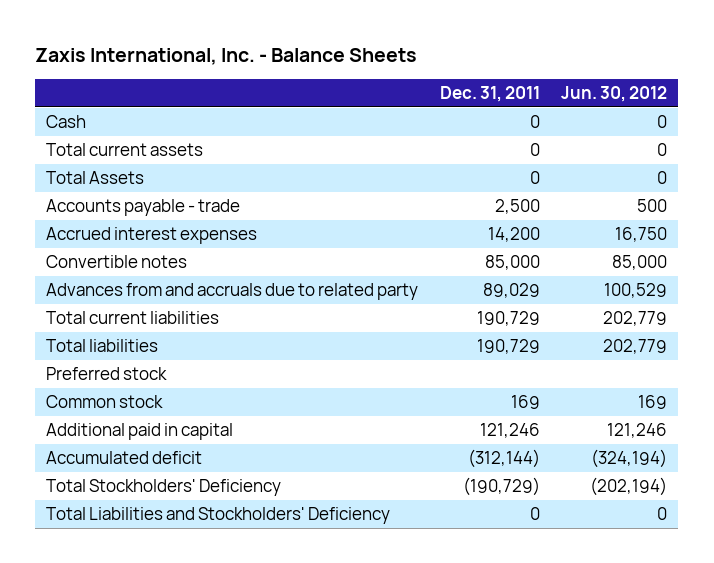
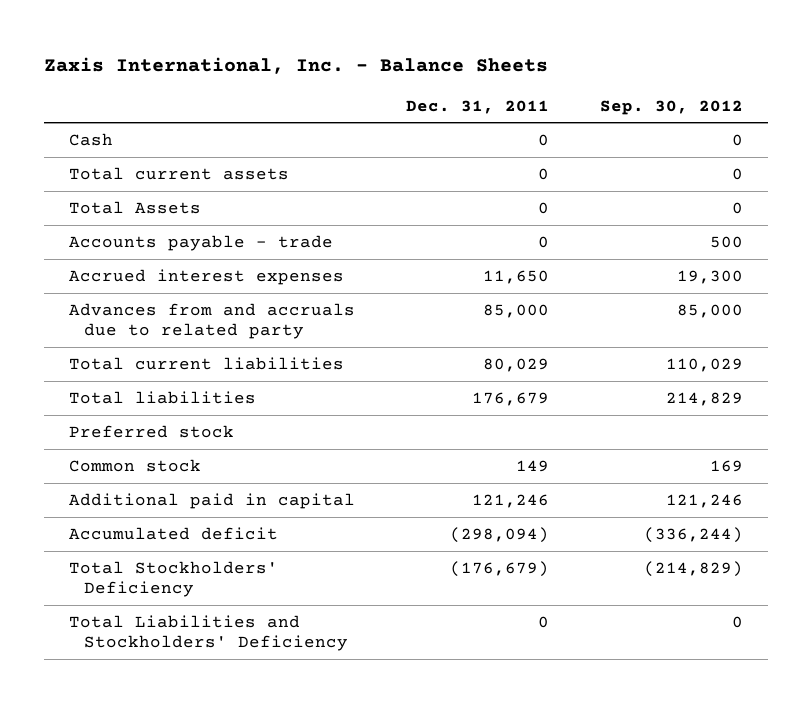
[561,86,668,103] Jun. 30, 2012 -> none
none -> [600,99,744,115] Sep. 30, 2012
[46,255,188,269] Convertible notes -> none
[494,199,540,215] 2,500 -> [538,235,550,248] 0
[487,227,540,243] 14,200 -> [483,269,550,284] 11,650
[482,283,540,299] 89,029 -> [483,303,550,318] 85,000
[476,311,540,327] 190,729 -> [483,357,550,372] 80,029
[476,339,540,355] 190,729 -> [472,391,550,406] 176,679
[510,395,540,410] 169 -> [516,459,550,472] 149
[467,449,540,469] (312,144) -> [450,526,550,543] (298,094)
[462,477,540,497] (190,729) -> [450,560,550,577] (176,679)

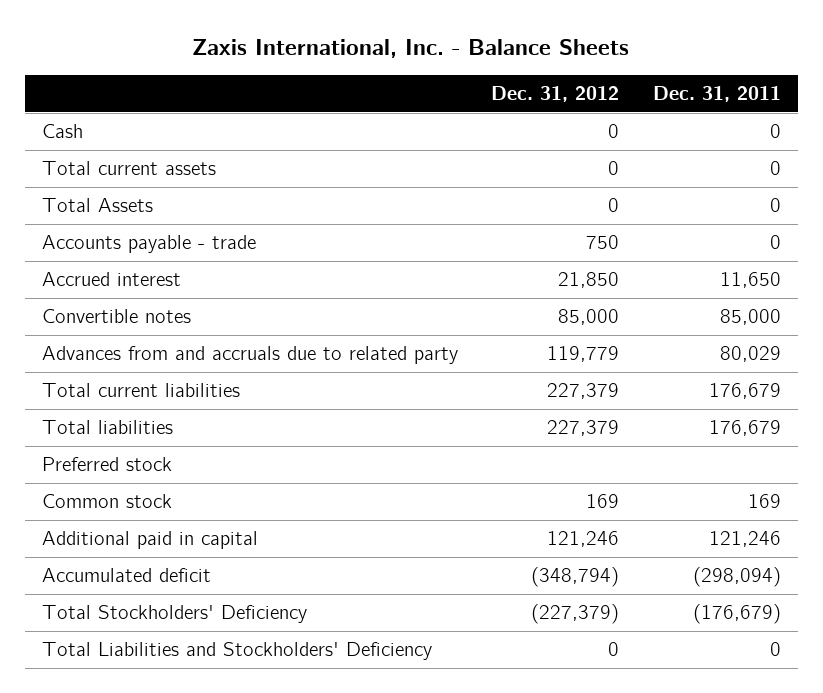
[600,99,744,115] Sep. 30, 2012 -> none
none -> [491,85,620,102] Dec. 31, 2012
[69,268,345,285] Accrued interest expenses -> [41,272,181,287] Accrued interest
none -> [41,309,191,324] Convertible notes
[483,303,550,318] 85,000 -> [720,346,782,363] 80,029
[483,357,550,372] 80,029 -> [709,383,782,400] 176,679
[516,459,550,472] 149 -> [748,494,782,509] 169

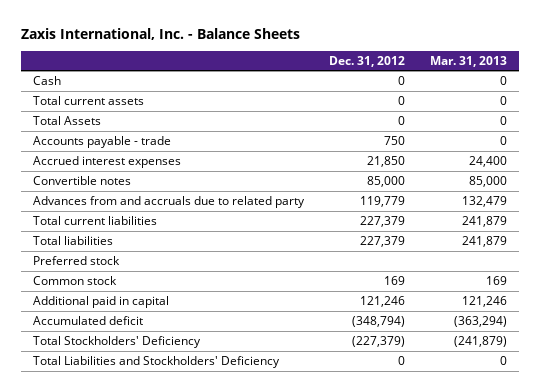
[653,85,782,102] Dec. 31, 2011 -> none
none -> [429,55,507,67] Mar. 31, 2013
[41,272,181,287] Accrued interest -> [32,156,181,169] Accrued interest expenses

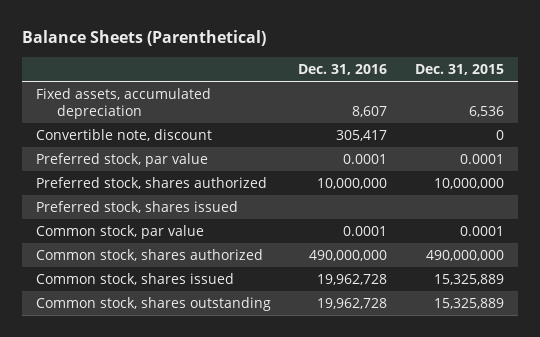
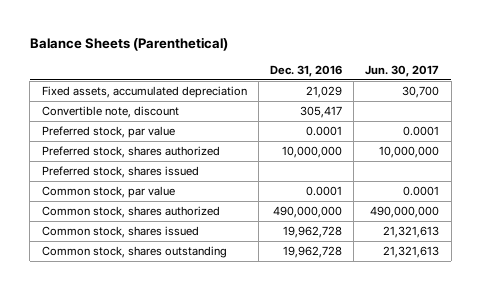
[414,64,504,76] Dec. 31, 2015 -> none
none -> [365,64,440,77] Jun. 30, 2017
[352,105,388,117] 8,607 -> [306,86,343,99] 21,029

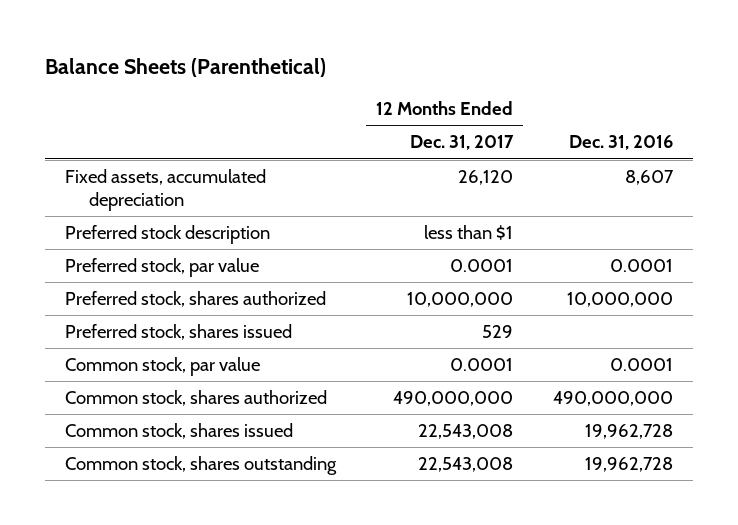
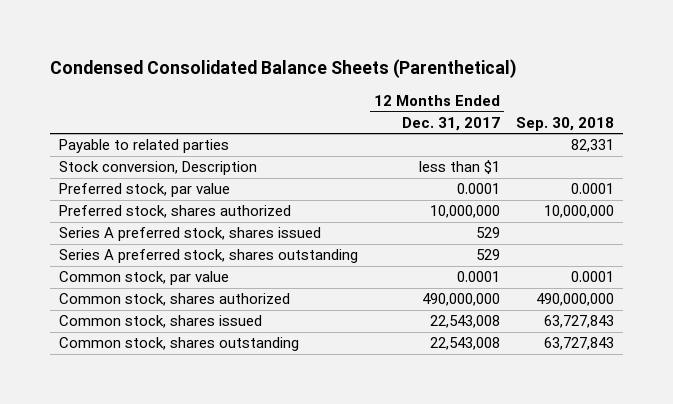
[44,57,326,77] Balance Sheets (Parenthetical) -> [50,58,518,78] Condensed Consolidated Balance Sheets (Parenthetical)
[569,135,674,151] Dec. 31, 2016 -> none
none -> [516,116,615,131] Sep. 30, 2018
[64,169,266,211] Fixed assets, accumulated depreciation -> none
none -> [58,139,229,154] Payable to related parties
[64,225,270,245] Preferred stock description -> [58,161,257,176] Stock conversion, Description
[64,324,292,341] Preferred stock, shares issued -> [58,227,321,242] Series A preferred stock, shares issued
none -> [58,249,358,264] Series A preferred stock, shares outstanding

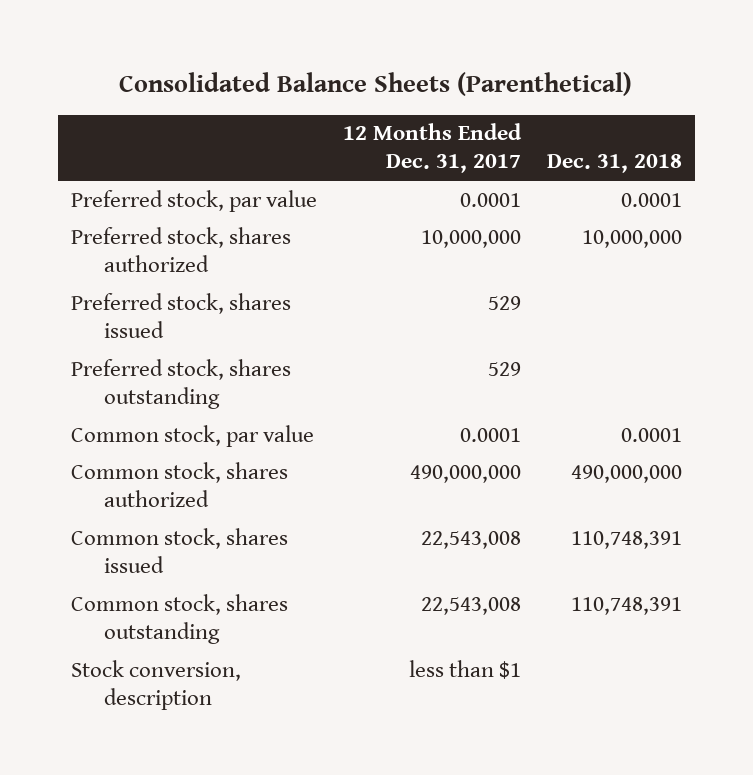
[50,58,518,78] Condensed Consolidated Balance Sheets (Parenthetical) -> [119,72,633,97] Consolidated Balance Sheets (Parenthetical)
[516,116,615,131] Sep. 30, 2018 -> none
none -> [547,154,683,174] Dec. 31, 2018
[58,139,229,154] Payable to related parties -> none
[58,161,257,176] Stock conversion, Description -> none
[58,227,321,242] Series A preferred stock, shares issued -> [70,292,291,338] Preferred stock, shares issued
[58,249,358,264] Series A preferred stock, shares outstanding -> [70,358,291,409] Preferred stock, shares outstanding
none -> [70,659,241,710] Stock conversion, description

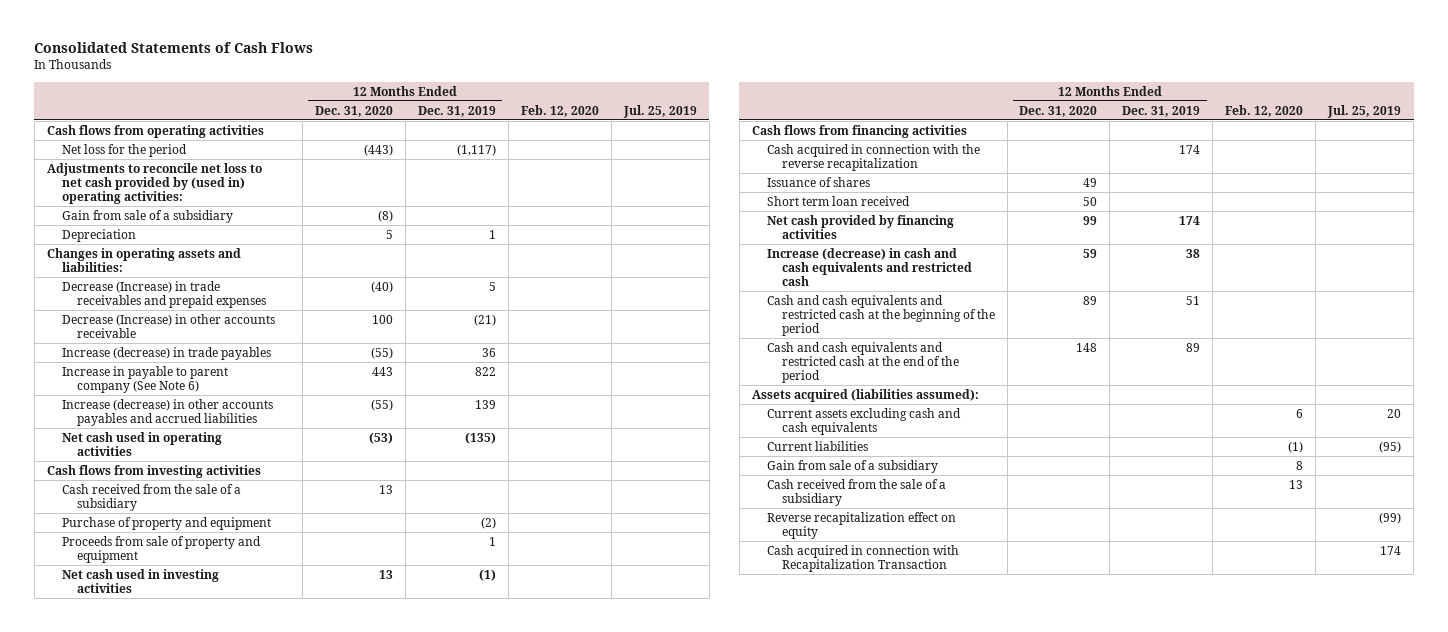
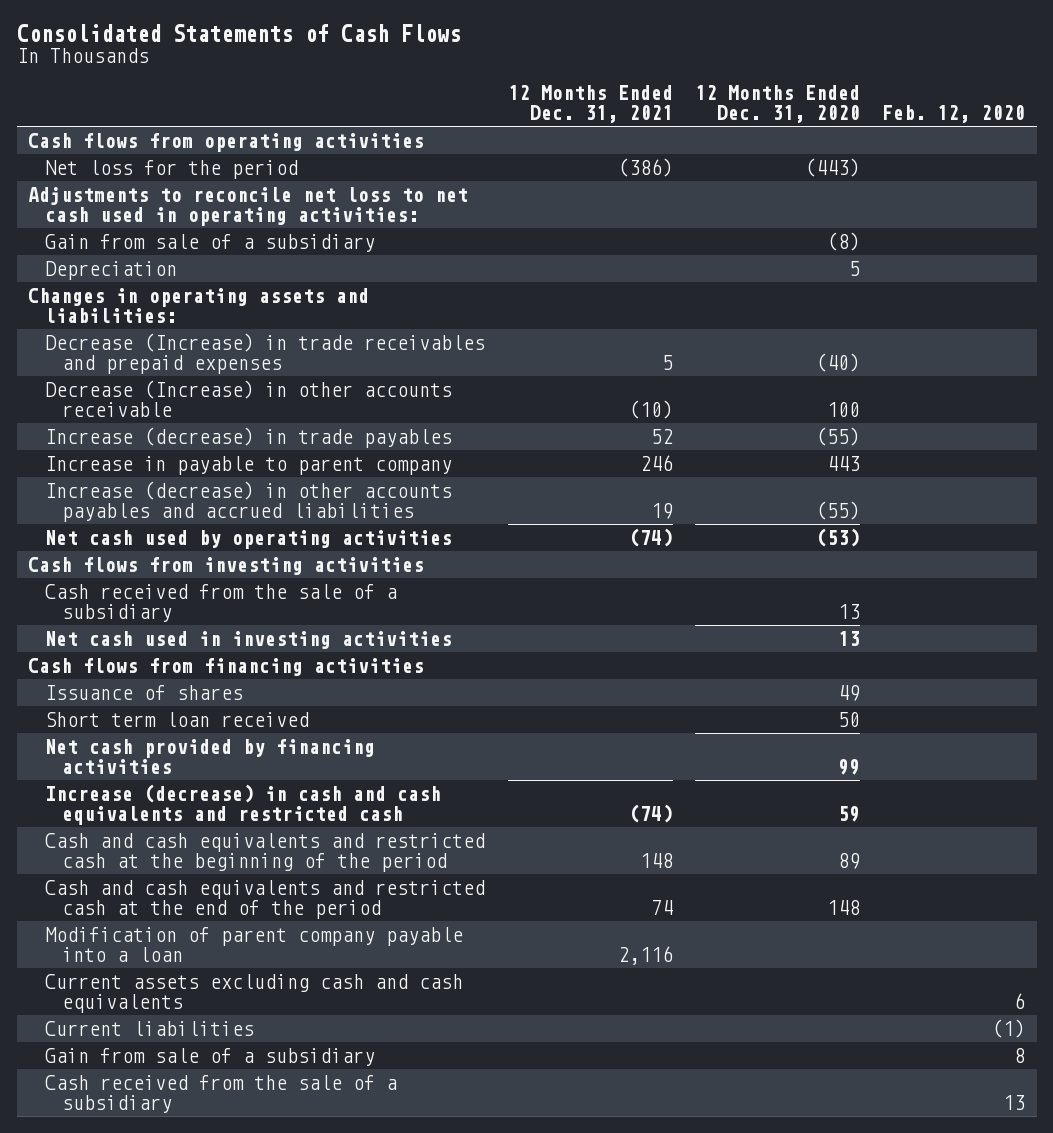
[417,105,496,117] Dec. 31, 2019 -> none
[622,104,697,118] Jul. 25, 2019 -> none
none -> [507,85,673,124] 12 Months Ended Dec. 31, 2021
[46,162,262,204] Adjustments to reconcile net loss to net cash provided by (used in) operating activities: -> [28,186,469,226] Adjustments to reconcile net loss to net cash used in operating activities:
[61,365,228,393] Increase in payable to parent company (See Note 6) -> [45,455,453,475] Increase in payable to parent company
[61,431,222,456] Net cash used in operating activities -> [45,529,453,549] Net cash used by operating activities
[61,516,271,530] Purchase of property and equipment -> none
[61,535,261,563] Proceeds from sale of property and equipment -> none
[766,143,980,171] Cash acquired in connection with the reverse recapitalization -> none
[751,388,979,402] Assets acquired (liabilities assumed): -> none
none -> [45,926,464,962] Modification of parent company payable into a loan
[766,511,956,539] Reverse recapitalization effect on equity -> none
[766,544,959,572] Cash acquired in connection with Recapitalization Transaction -> none

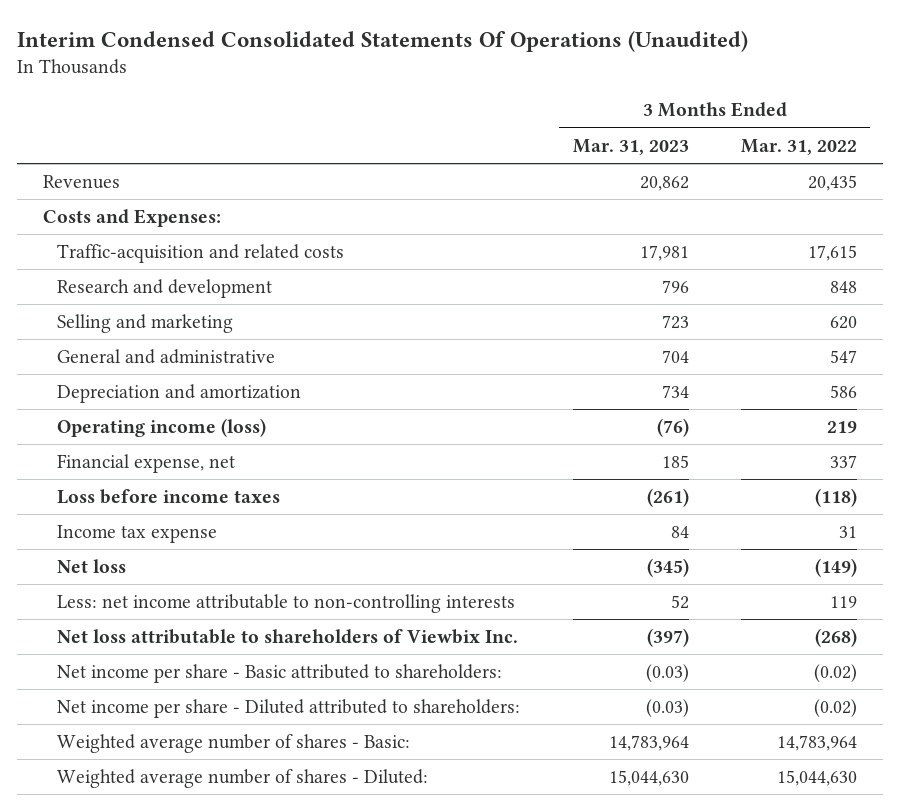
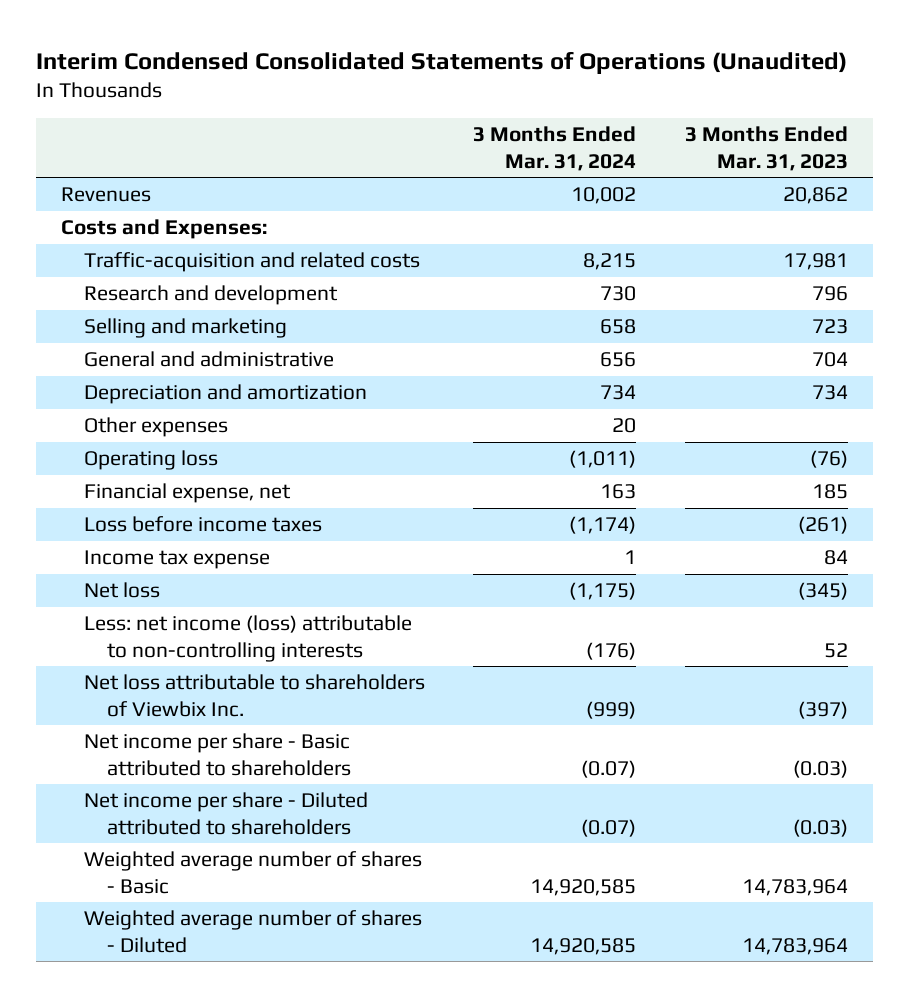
[16,30,748,52] Interim Condensed Consolidated Statements Of Operations (Unaudited) -> [36,50,848,74] Interim Condensed Consolidated Statements of Operations (Unaudited)
[740,138,857,155] Mar. 31, 2022 -> none
none -> [473,126,637,171] 3 Months Ended Mar. 31, 2024
none -> [83,417,228,438] Other expenses
[57,418,267,438] Operating income (loss) -> [83,450,218,471] Operating loss
[57,594,516,614] Less: net income attributable to non-controlling interests -> [83,615,412,662] Less: net income (loss) attributable to non-controlling interests
[57,664,503,684] Net income per share - Basic attributed to shareholders: -> [83,733,351,776] Net income per share - Basic attributed to shareholders
[57,699,521,719] Net income per share - Diluted attributed to shareholders: -> [83,792,368,835] Net income per share - Diluted attributed to shareholders
[57,734,411,754] Weighted average number of shares - Basic: -> [83,851,422,894] Weighted average number of shares - Basic
[57,769,429,789] Weighted average number of shares - Diluted: -> [83,910,422,953] Weighted average number of shares - Diluted
[608,770,689,787] 15,044,630 -> [742,937,849,955] 14,783,964

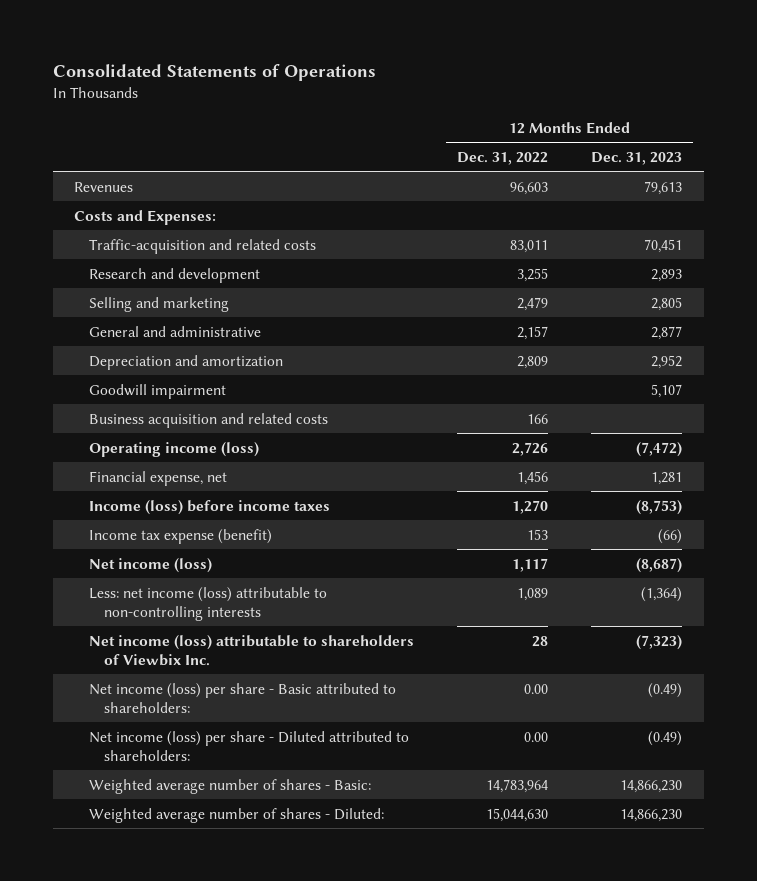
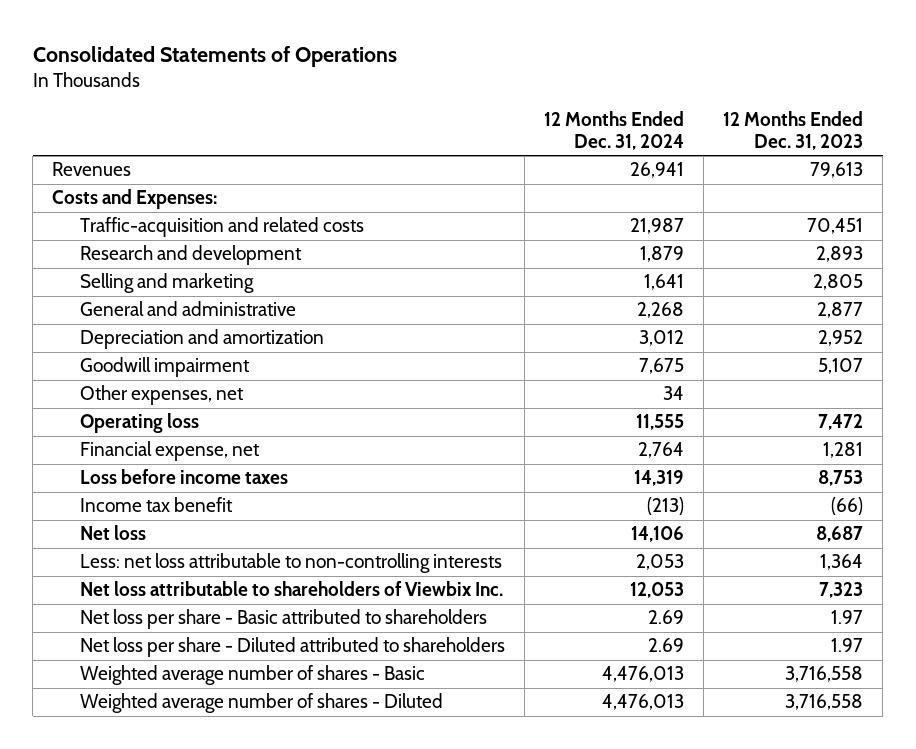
[457,152,549,166] Dec. 31, 2022 -> none
none -> [543,111,684,151] 12 Months Ended Dec. 31, 2024
[89,412,329,428] Business acquisition and related costs -> none
none -> [79,385,244,406] Other expenses, net
[89,441,260,457] Operating income (loss) -> [79,413,199,434] Operating loss
[636,441,683,457] (7,472) -> [818,414,864,431] 7,472
[89,499,331,515] Income (loss) before income taxes -> [79,469,288,485] Loss before income taxes
[636,499,683,515] (8,753) -> [818,470,864,487] 8,753
[89,528,273,544] Income tax expense (benefit) -> [79,497,233,513] Income tax benefit
[89,557,213,573] Net income (loss) -> [79,525,146,541] Net loss
[636,557,683,573] (8,687) -> [816,526,864,543] 8,687
[89,586,328,621] Less: net income (loss) attributable to non-controlling interests -> [79,553,502,574] Less: net loss attributable to non-controlling interests
[641,586,683,602] (1,364) -> [820,554,864,571] 1,364
[89,634,415,666] Net income (loss) attributable to shareholders of Viewbix Inc. -> [79,581,503,597] Net loss attributable to shareholders of Viewbix Inc.
[636,634,683,650] (7,323) -> [819,582,864,599] 7,323
[89,682,397,713] Net income (loss) per share - Basic attributed to shareholders: -> [79,609,487,630] Net loss per share - Basic attributed to shareholders
[648,682,683,698] (0.49) -> [831,610,864,625] 1.97
[89,730,410,761] Net income (loss) per share - Diluted attributed to shareholders: -> [79,637,505,658] Net loss per share - Diluted attributed to shareholders
[648,730,683,746] (0.49) -> [831,638,864,653] 1.97
[89,778,372,794] Weighted average number of shares - Basic: -> [79,665,425,686] Weighted average number of shares - Basic
[620,779,683,793] 14,866,230 -> [785,666,864,683] 3,716,558
[89,807,385,823] Weighted average number of shares - Diluted: -> [79,693,443,714] Weighted average number of shares - Diluted
[620,808,683,822] 14,866,230 -> [785,694,864,711] 3,716,558

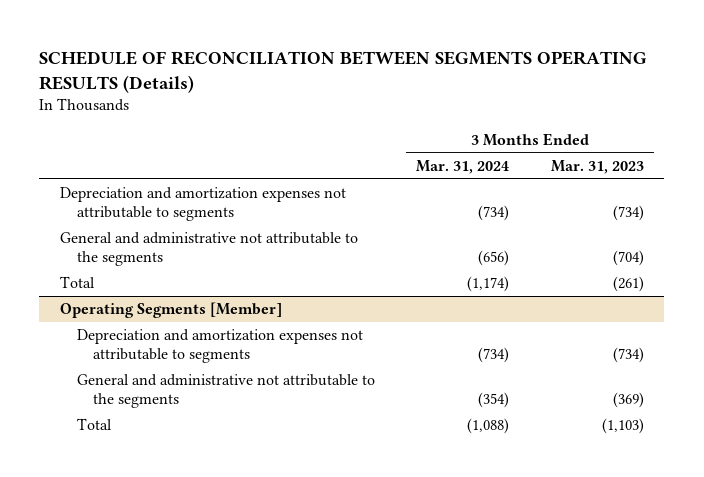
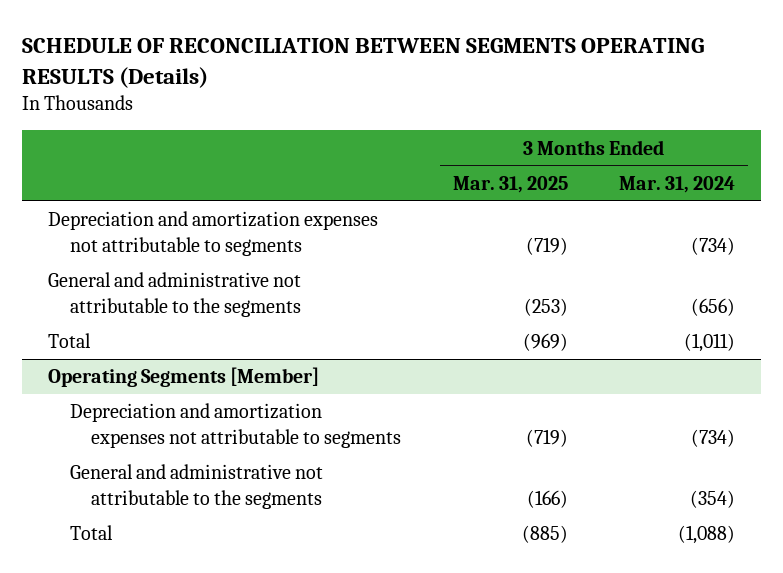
[550,159,644,174] Mar. 31, 2023 -> none
none -> [452,175,568,193] Mar. 31, 2025
[467,276,510,293] (1,174) -> [684,333,736,353] (1,011)

